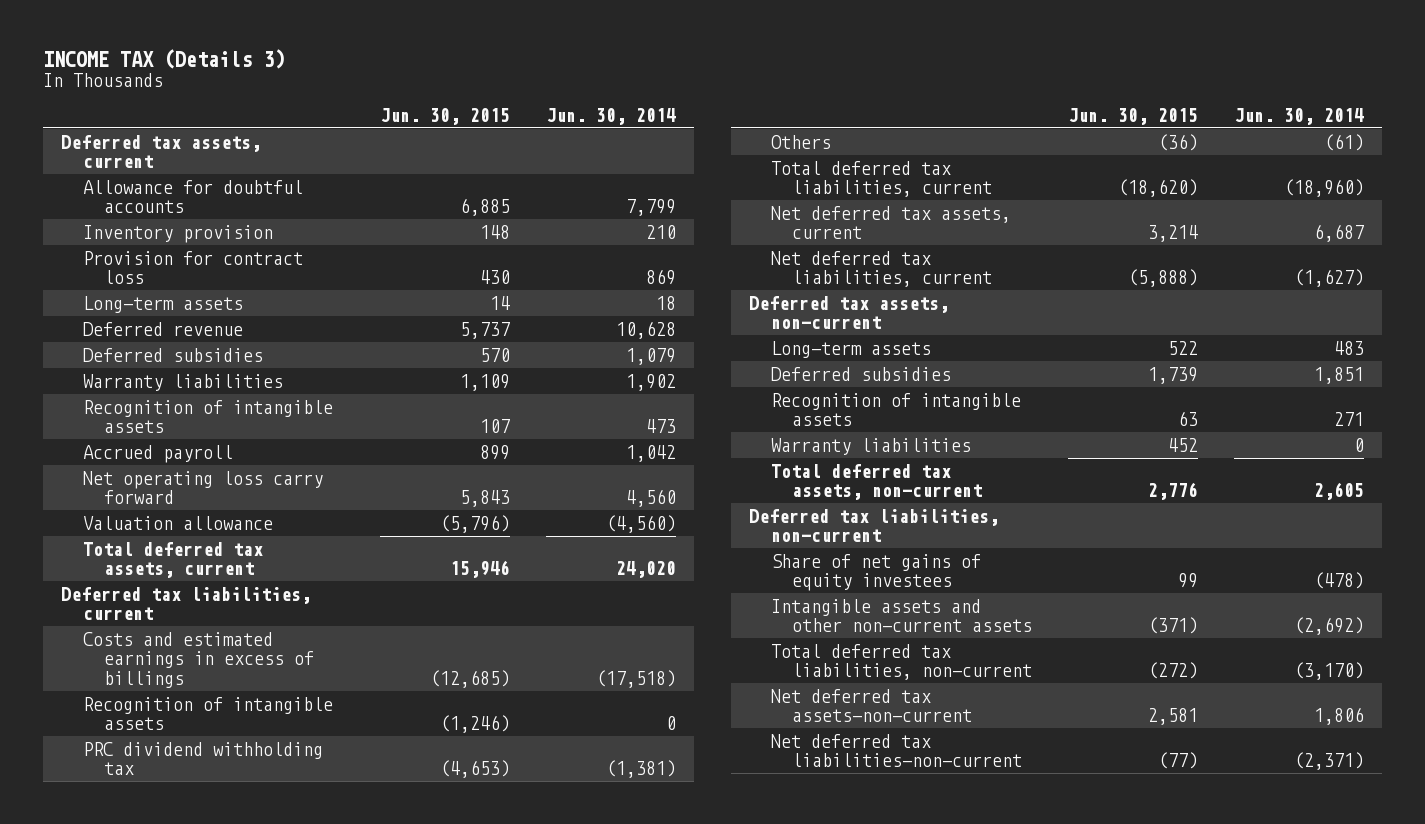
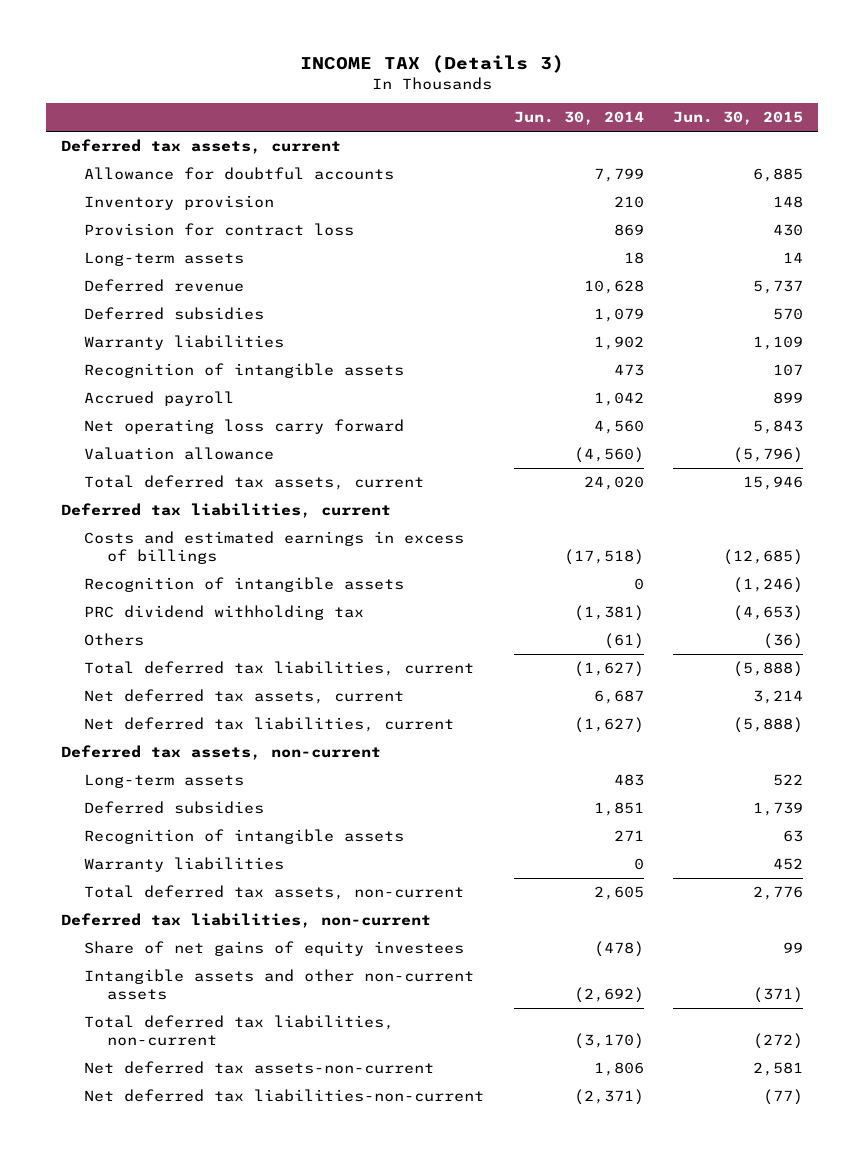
[1118,179,1199,198] (18,620) -> [732,661,803,678] (5,888)
[1283,179,1364,198] (18,960) -> [573,661,644,678] (1,627)

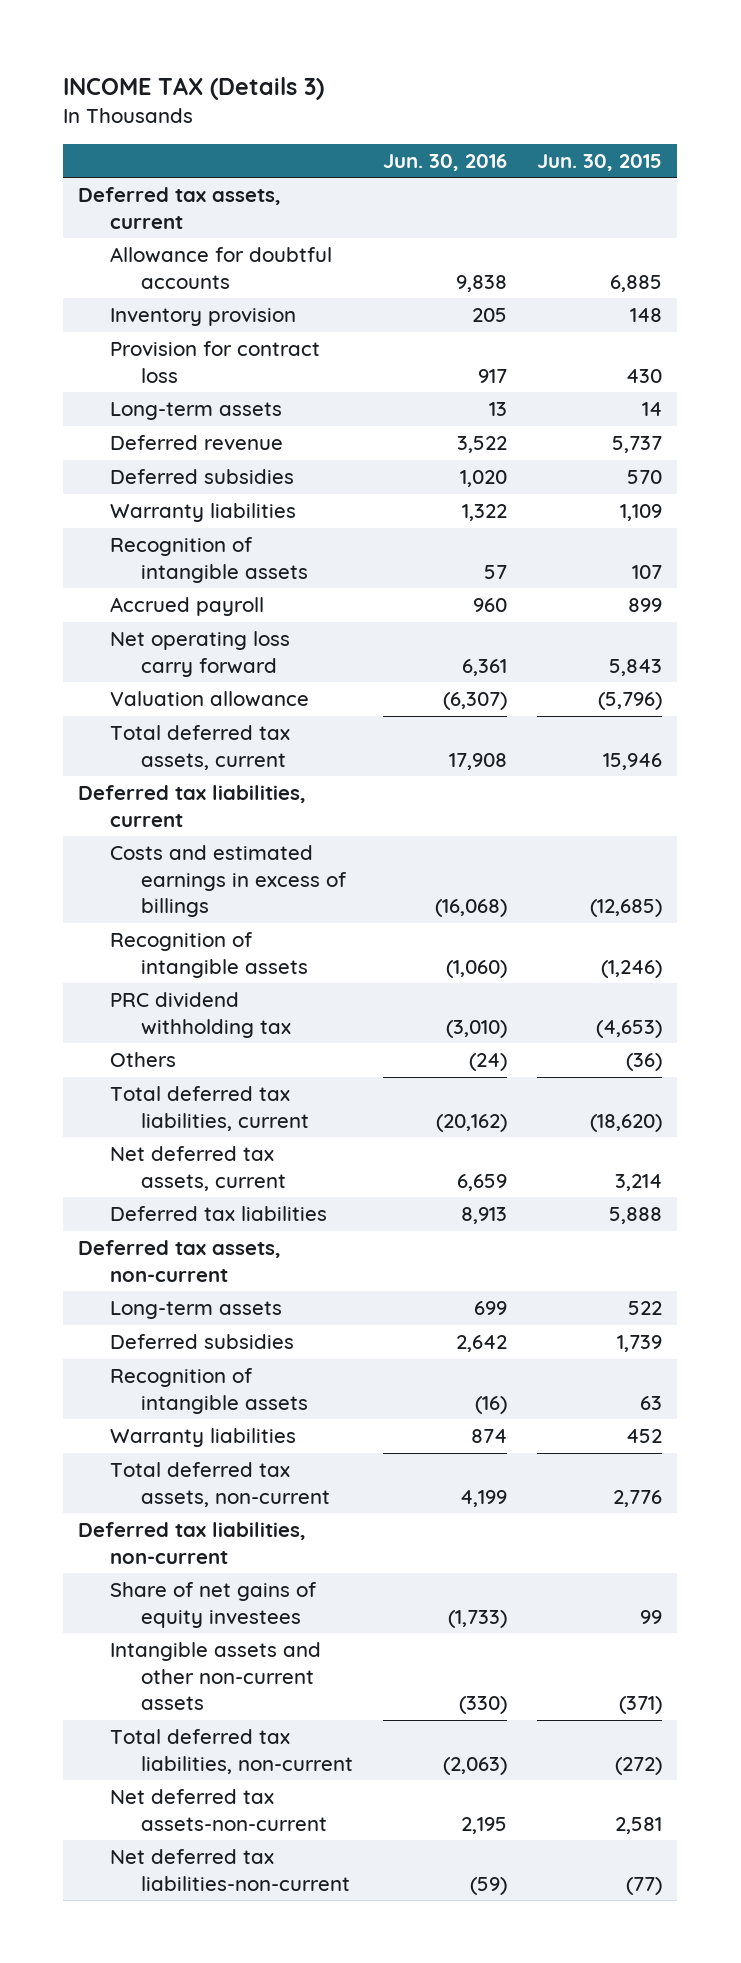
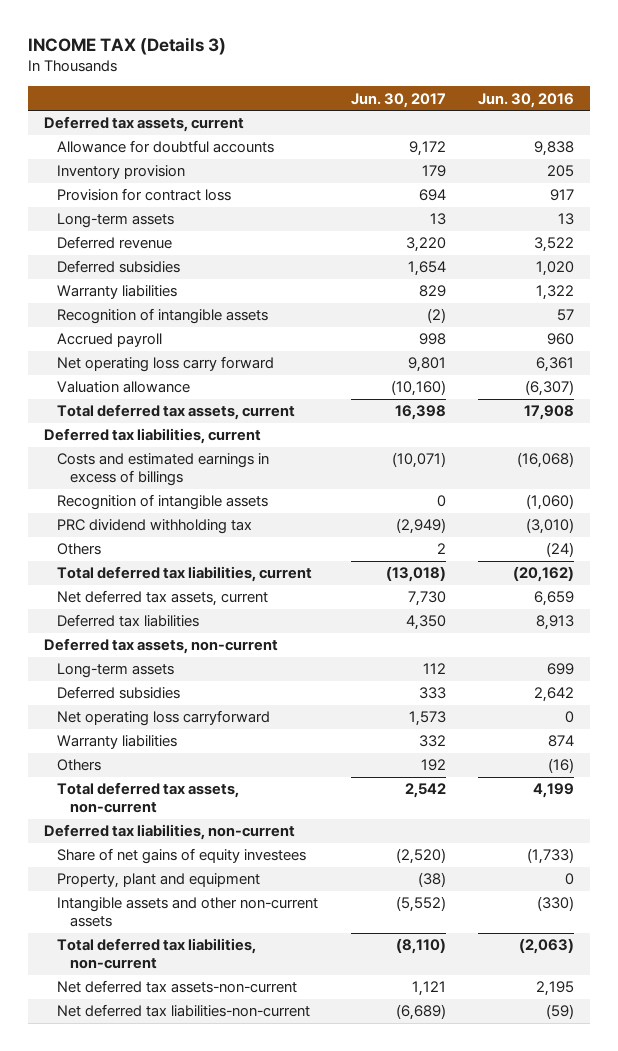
[537,153,663,171] Jun. 30, 2015 -> none
none -> [350,92,446,108] Jun. 30, 2017
[109,1368,309,1414] Recognition of intangible assets -> none
none -> [57,710,271,727] Net operating loss carryforward
none -> [57,759,102,772] Others
none -> [57,873,261,889] Property, plant and equipment

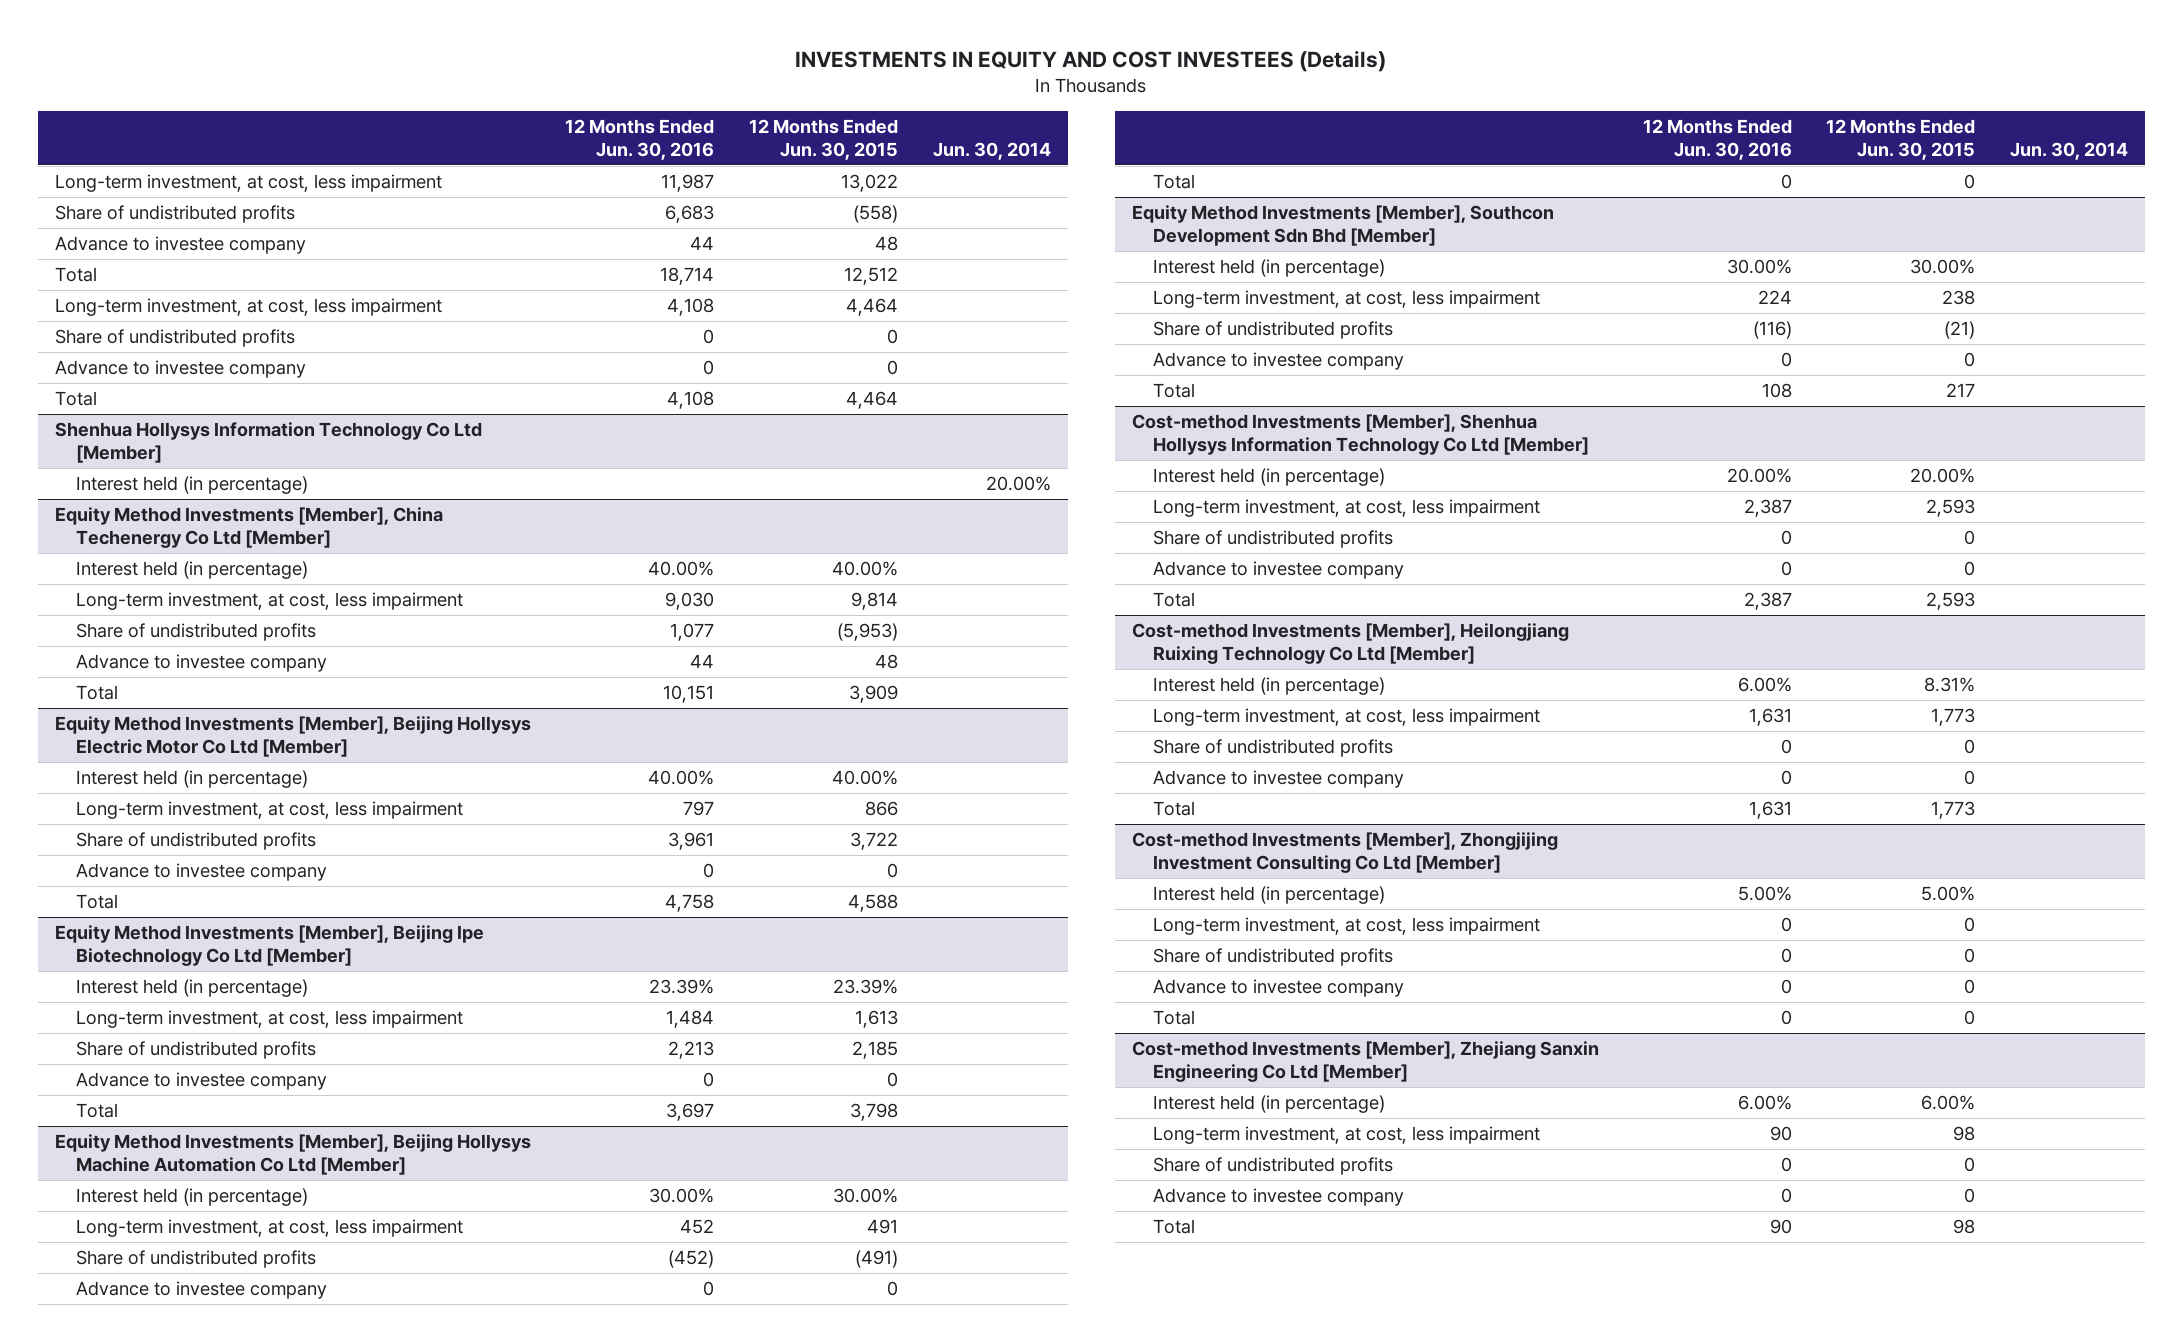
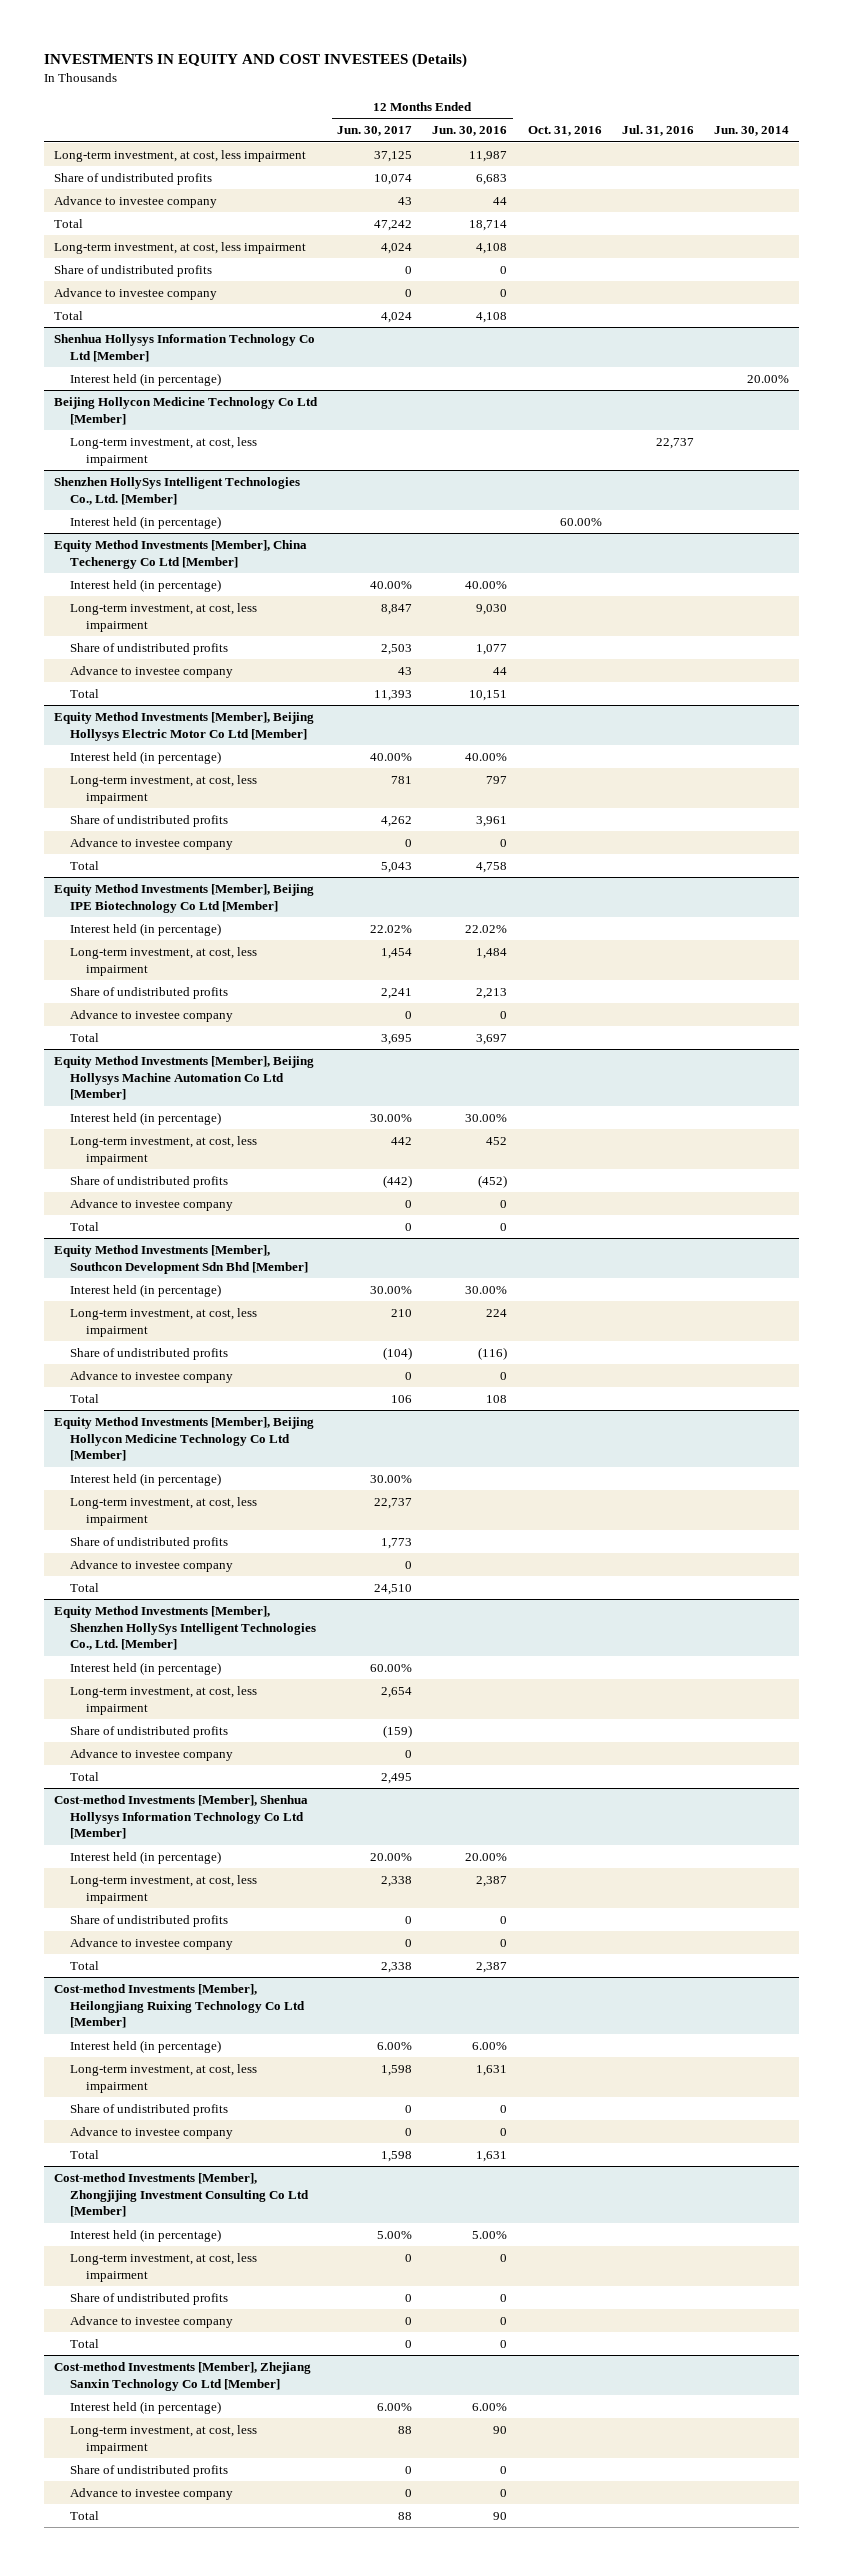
[749,118,899,161] 12 Months Ended Jun. 30, 2015 -> none
none -> [337,126,413,137] Jun. 30, 2017
none -> [527,126,602,137] Oct. 31, 2016
none -> [621,125,694,137] Jul. 31, 2016
none -> [54,396,319,425] Beijing Hollycon Medicine Technology Co Ltd [Member]
none -> [70,436,258,466] Long-term investment, at cost, less impairment
none -> [54,476,301,505] Shenzhen HollySys Intelligent Technologies Co., Ltd. [Member]
none -> [70,515,222,529] Interest held (in percentage)
[54,925,484,967] Equity Method Investments [Member], Beijing Ipe Biotechnology Co Ltd [Member] -> [54,883,315,913] Equity Method Investments [Member], Beijing IPE Biotechnology Co Ltd [Member]
[649,979,715,995] 23.39% -> [465,924,508,933] 22.02%
none -> [54,1416,315,1462] Equity Method Investments [Member], Beijing Hollycon Medicine Technology Co Ltd [Member]
none -> [70,1472,222,1486] Interest held (in percentage)
none -> [70,1496,258,1526] Long-term investment, at cost, less impairment
none -> [70,1536,229,1549] Share of undistributed profits
none -> [70,1559,234,1572] Advance to investee company
none -> [70,1582,100,1592] Total
none -> [54,1605,317,1651] Equity Method Investments [Member], Shenzhen HollySys Intelligent Technologies Co., Ltd. [Member]
none -> [70,1661,222,1675] Interest held (in percentage)
none -> [70,1685,258,1715] Long-term investment, at cost, less impairment
none -> [70,1725,229,1738] Share of undistributed profits
none -> [70,1748,234,1761] Advance to investee company
none -> [70,1771,100,1781] Total
[1131,1041,1599,1083] Cost-method Investments [Member], Zhejiang Sanxin Engineering Co Ltd [Member] -> [54,2361,312,2391] Cost-method Investments [Member], Zhejiang Sanxin Technology Co Ltd [Member]

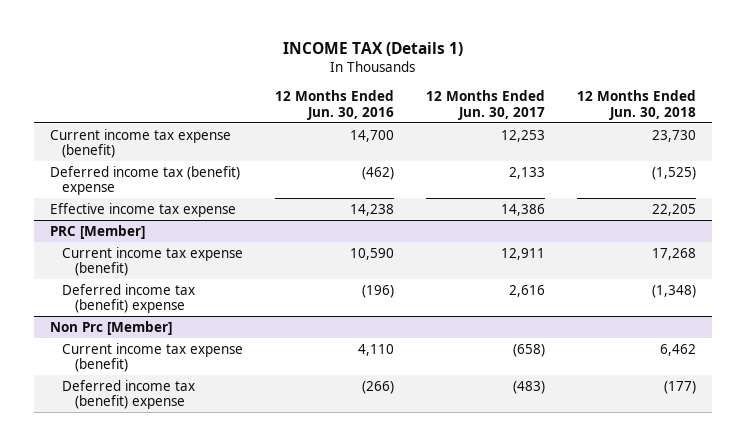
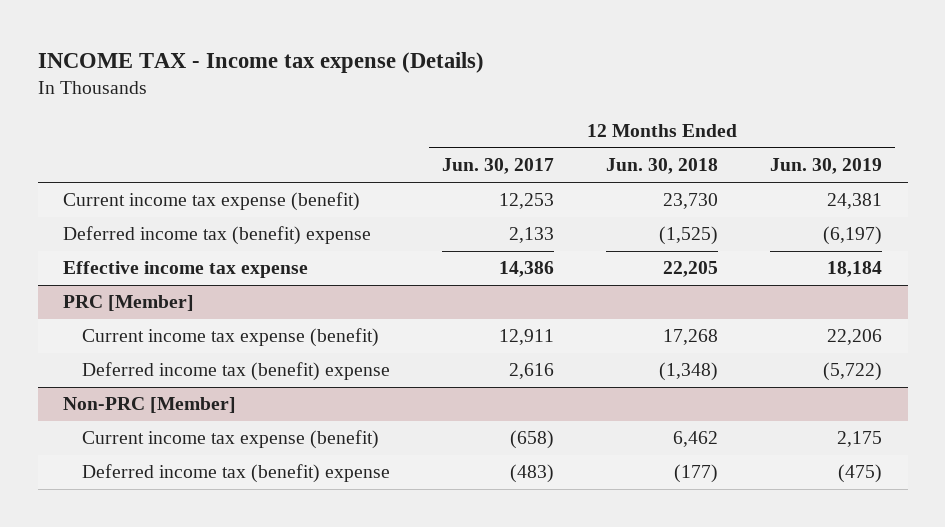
[282,42,463,57] INCOME TAX (Details 1) -> [37,51,484,73] INCOME TAX - Income tax expense (Details)
[275,90,395,120] 12 Months Ended Jun. 30, 2016 -> none
none -> [769,158,882,175] Jun. 30, 2019
[49,320,172,335] Non Prc [Member] -> [63,397,237,414] Non-PRC [Member]

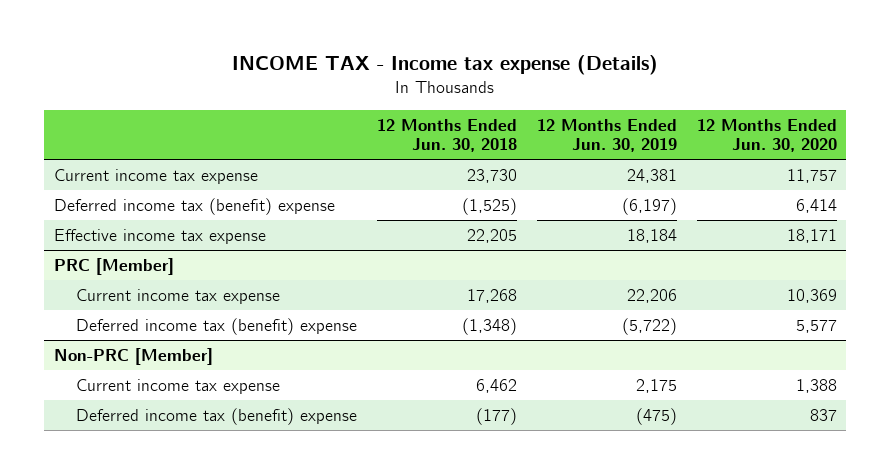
[441,158,554,175] Jun. 30, 2017 -> none
none -> [696,118,837,153] 12 Months Ended Jun. 30, 2020
[63,192,361,212] Current income tax expense (benefit) -> [54,168,259,184] Current income tax expense
[81,328,379,348] Current income tax expense (benefit) -> [76,288,281,304] Current income tax expense
[81,430,379,450] Current income tax expense (benefit) -> [76,378,281,394] Current income tax expense

